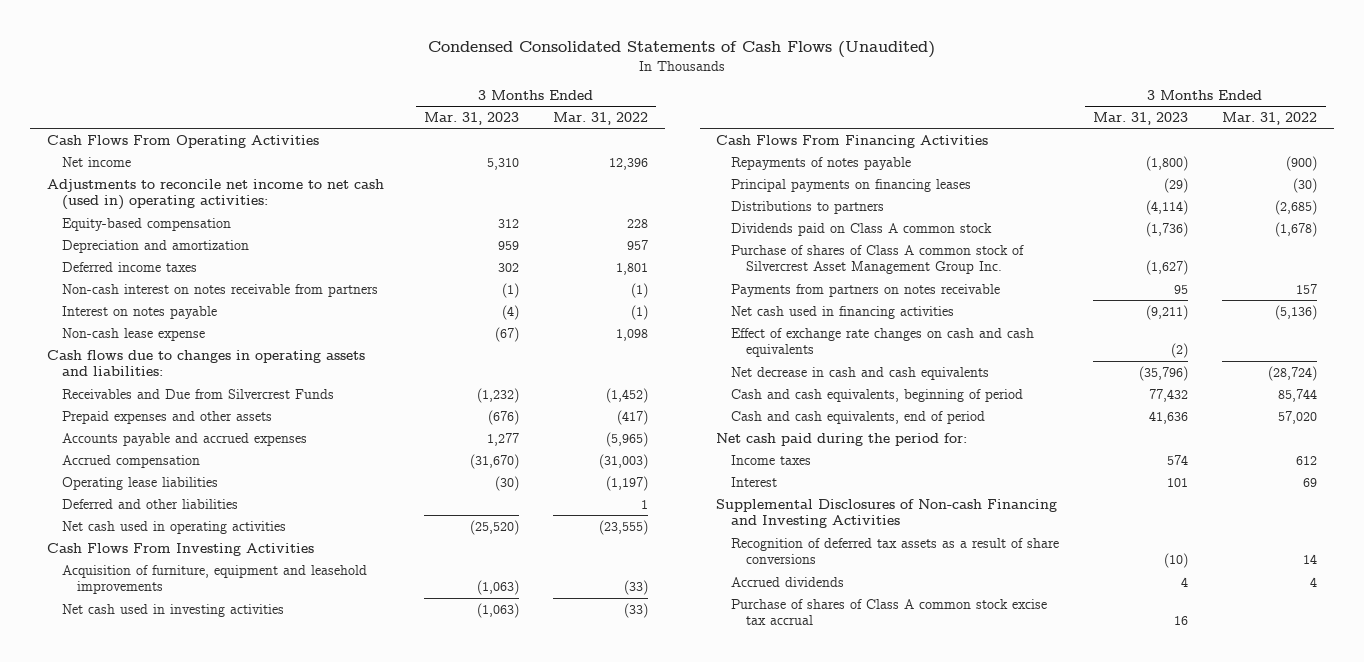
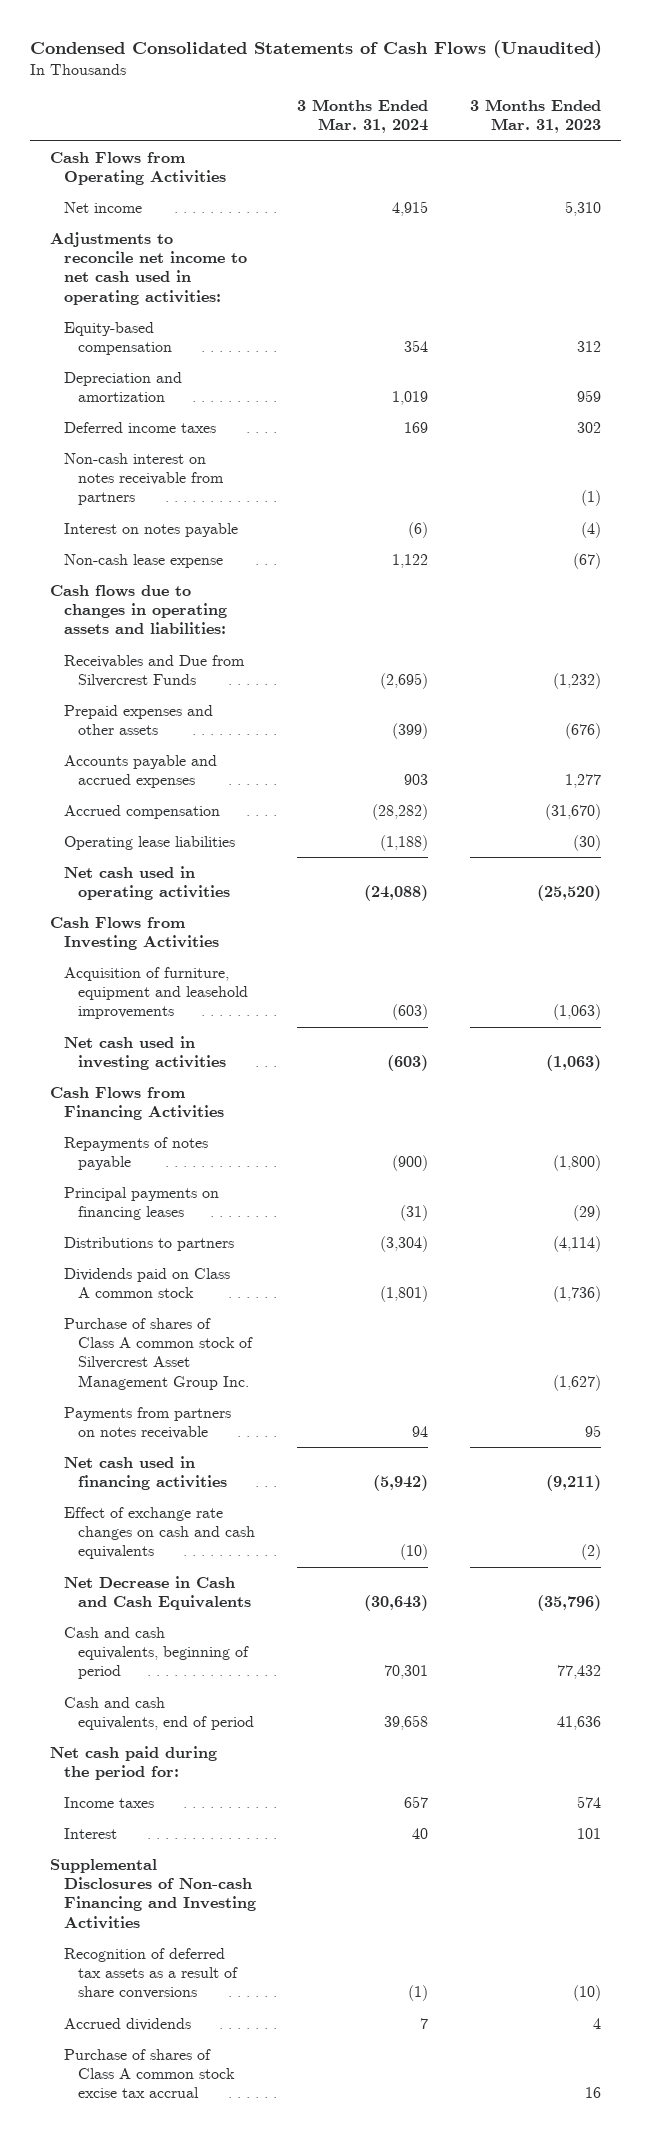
[552,112,648,126] Mar. 31, 2022 -> none
none -> [297,99,429,134] 3 Months Ended Mar. 31, 2024
[47,134,320,148] Cash Flows From Operating Activities -> [50,151,227,186] Cash Flows from Operating Activities
[47,178,385,211] Adjustments to reconcile net income to net cash (used in) operating activities: -> [50,231,248,305] Adjustments to reconcile net income to net cash used in operating activities:
[62,498,239,509] Deferred and other liabilities -> none
[47,542,315,556] Cash Flows From Investing Activities -> [50,916,220,951] Cash Flows from Investing Activities
[716,134,989,148] Cash Flows From Financing Activities -> [50,1086,225,1121] Cash Flows from Financing Activities
[731,366,990,380] Net decrease in cash and cash equivalents -> [64,1575,252,1611] Net Decrease in Cash and Cash Equivalents

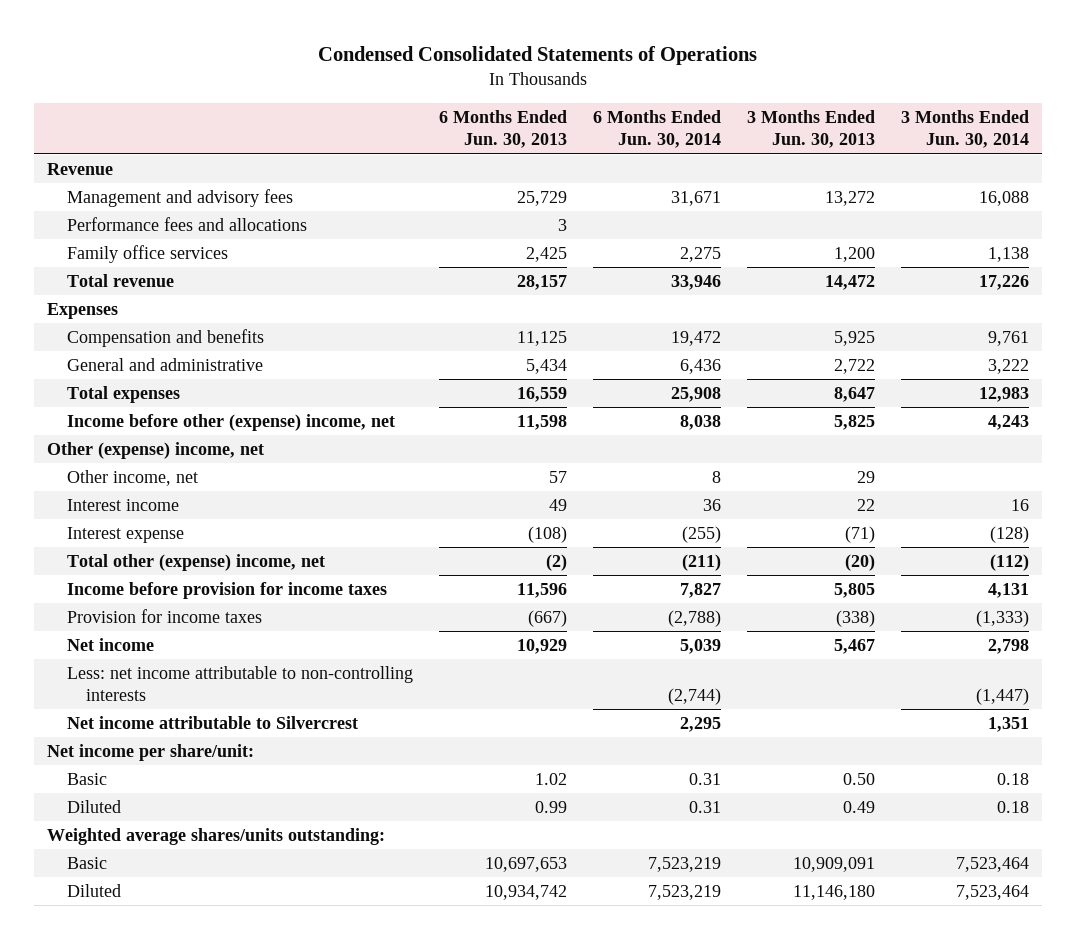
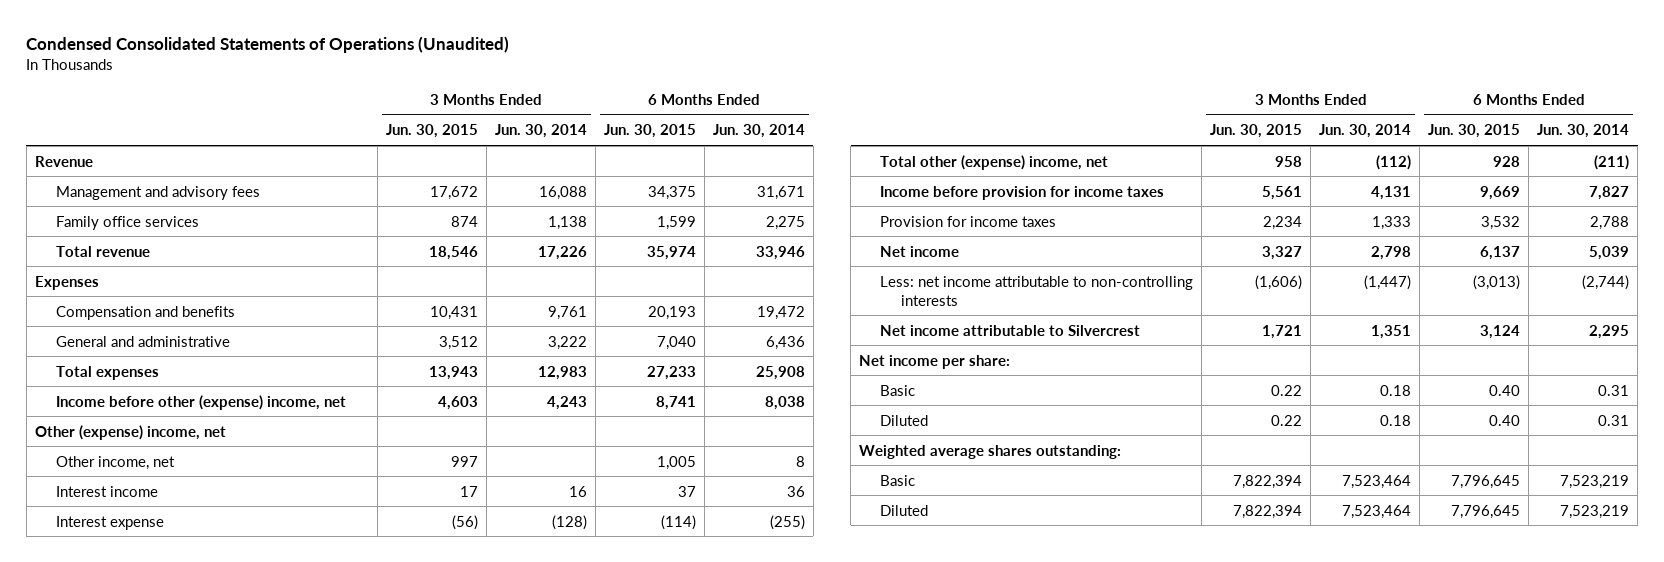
[317,46,757,66] Condensed Consolidated Statements of Operations -> [26,35,510,53] Condensed Consolidated Statements of Operations (Unaudited)
[438,110,567,149] 6 Months Ended Jun. 30, 2013 -> none
[746,110,875,149] 3 Months Ended Jun. 30, 2013 -> none
none -> [385,124,478,139] Jun. 30, 2015
none -> [603,124,696,139] Jun. 30, 2015
[66,216,307,231] Performance fees and allocations -> none
[667,609,721,627] (2,788) -> [1590,215,1630,230] 2,788
[975,609,1029,627] (1,333) -> [1372,215,1412,230] 1,333
[46,743,254,761] Net income per share/unit: -> [859,354,1011,369] Net income per share:
[46,827,385,845] Weighted average shares/units outstanding: -> [859,444,1122,459] Weighted average shares outstanding:

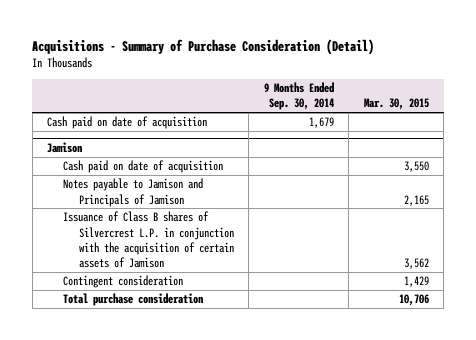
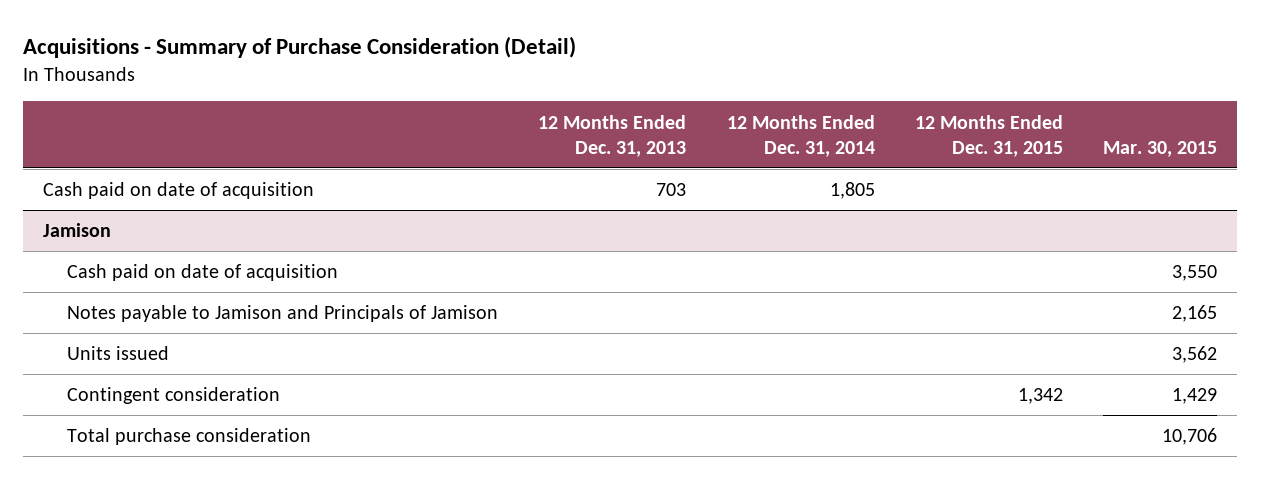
[263,82,334,111] 9 Months Ended Sep. 30, 2014 -> none
none -> [538,114,687,157] 12 Months Ended Dec. 31, 2013
none -> [726,114,875,157] 12 Months Ended Dec. 31, 2014
none -> [914,114,1063,157] 12 Months Ended Dec. 31, 2015
[62,211,234,269] Issuance of Class B shares of Silvercrest L.P. in conjunction with the acquisition of certain assets of Jamison -> [66,346,169,361] Units issued

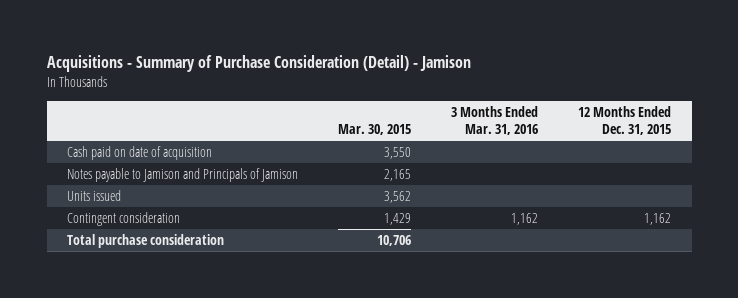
[23,36,577,59] Acquisitions - Summary of Purchase Consideration (Detail) -> [46,55,471,73] Acquisitions - Summary of Purchase Consideration (Detail) - Jamison
[538,114,687,157] 12 Months Ended Dec. 31, 2013 -> none
[726,114,875,157] 12 Months Ended Dec. 31, 2014 -> none
none -> [451,106,539,135] 3 Months Ended Mar. 31, 2016
[43,182,315,200] Cash paid on date of acquisition -> none
[43,223,112,238] Jamison -> none
[1017,388,1063,405] 1,342 -> [644,213,672,226] 1,162

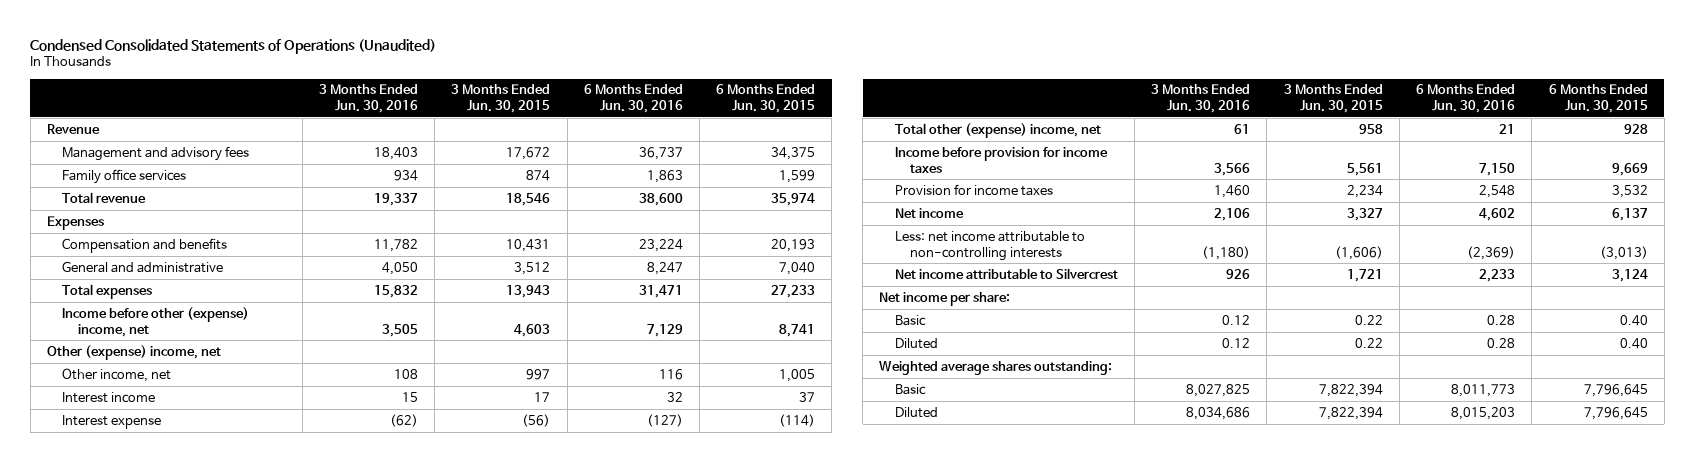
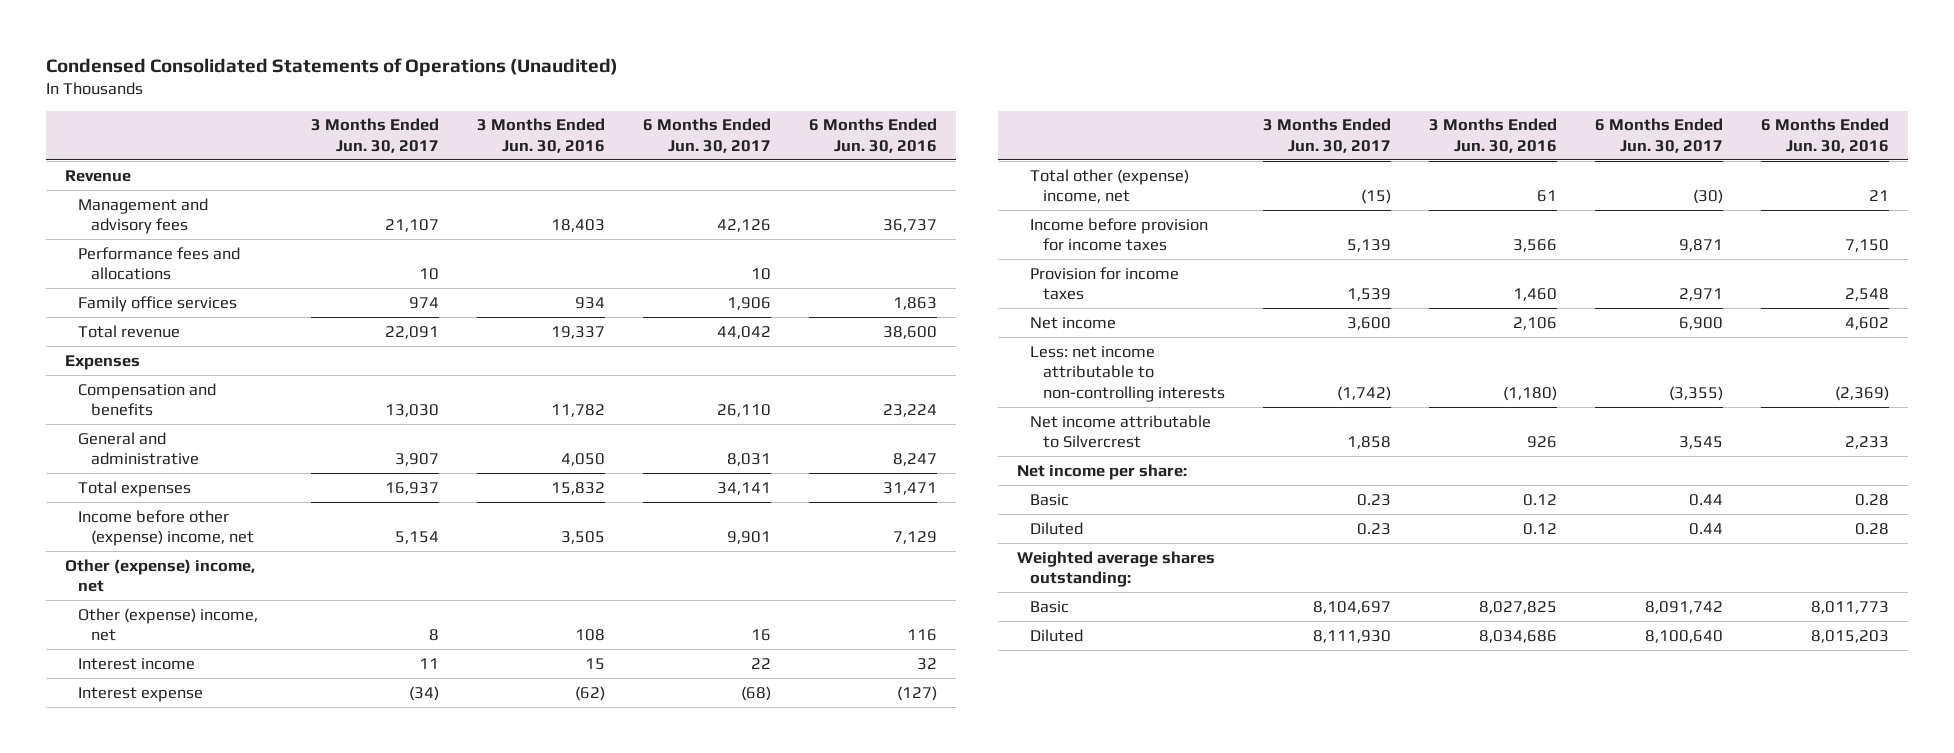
[451,84,551,114] 3 Months Ended Jun. 30, 2015 -> none
[716,84,816,114] 6 Months Ended Jun. 30, 2015 -> none
none -> [311,118,440,153] 3 Months Ended Jun. 30, 2017
none -> [643,118,772,153] 6 Months Ended Jun. 30, 2017
none -> [78,246,241,281] Performance fees and allocations
[62,367,172,382] Other income, net -> [78,607,259,642] Other (expense) income, net

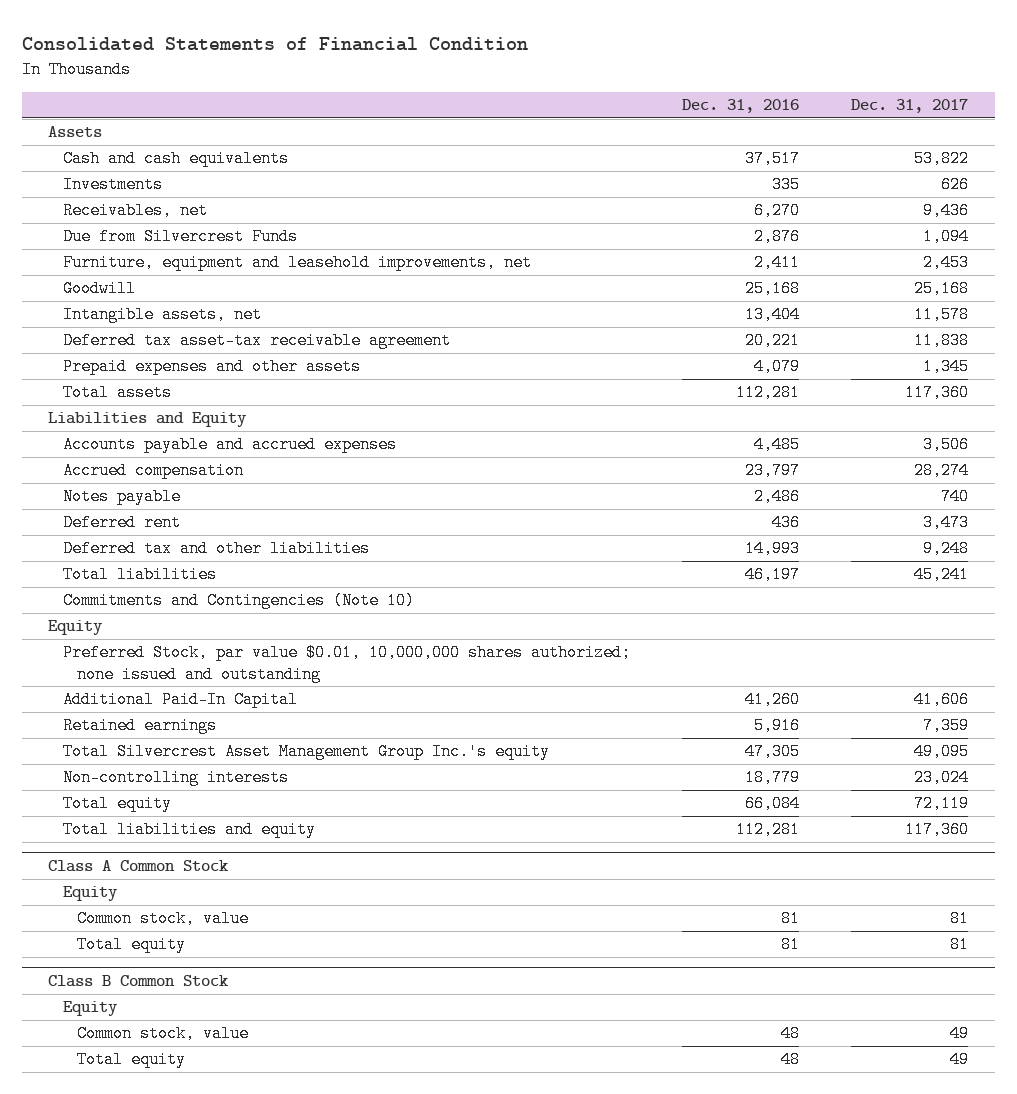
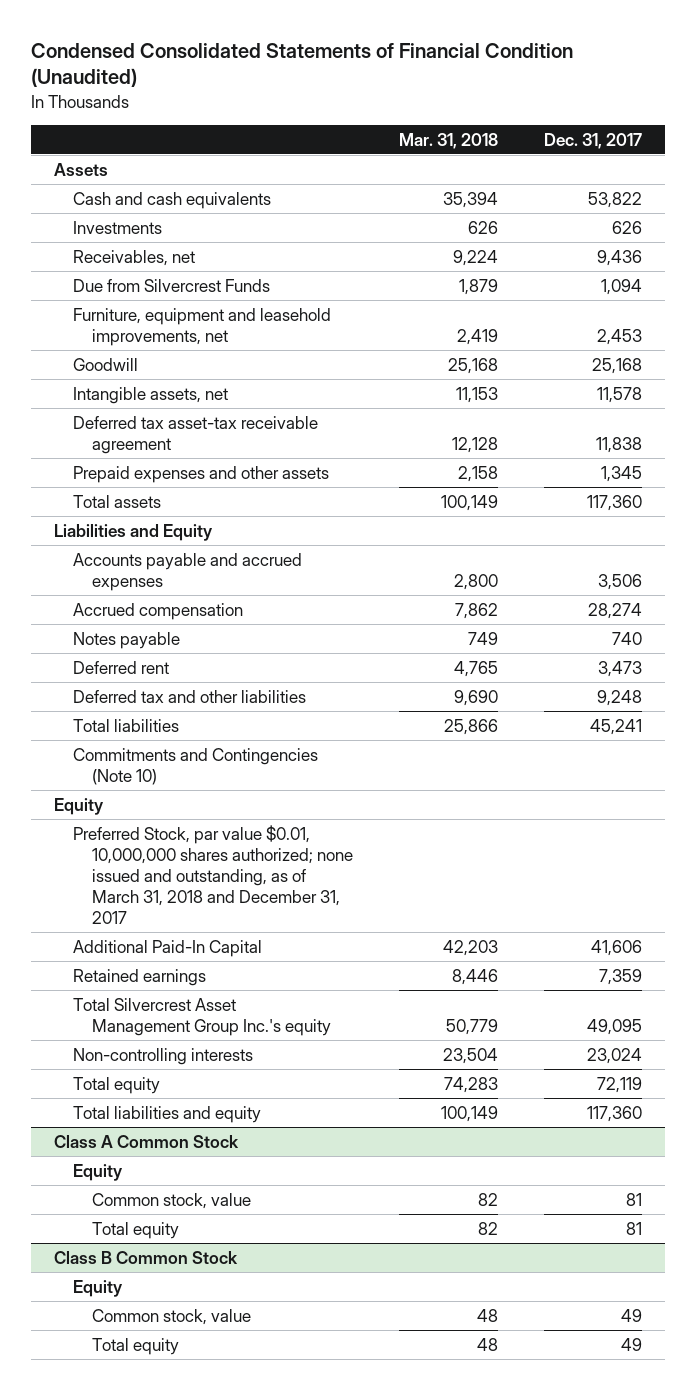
[22,37,529,52] Consolidated Statements of Financial Condition -> [30,42,573,88] Condensed Consolidated Statements of Financial Condition (Unaudited)
[682,99,800,114] Dec. 31, 2016 -> none
none -> [399,132,499,149] Mar. 31, 2018
[62,644,631,683] Preferred Stock, par value $0.01, 10,000,000 shares authorized; none issued and outstanding -> [72,824,353,925] Preferred Stock, par value $0.01, 10,000,000 shares authorized; none issued and outstanding, as of March 31, 2018 and December 31, 2017

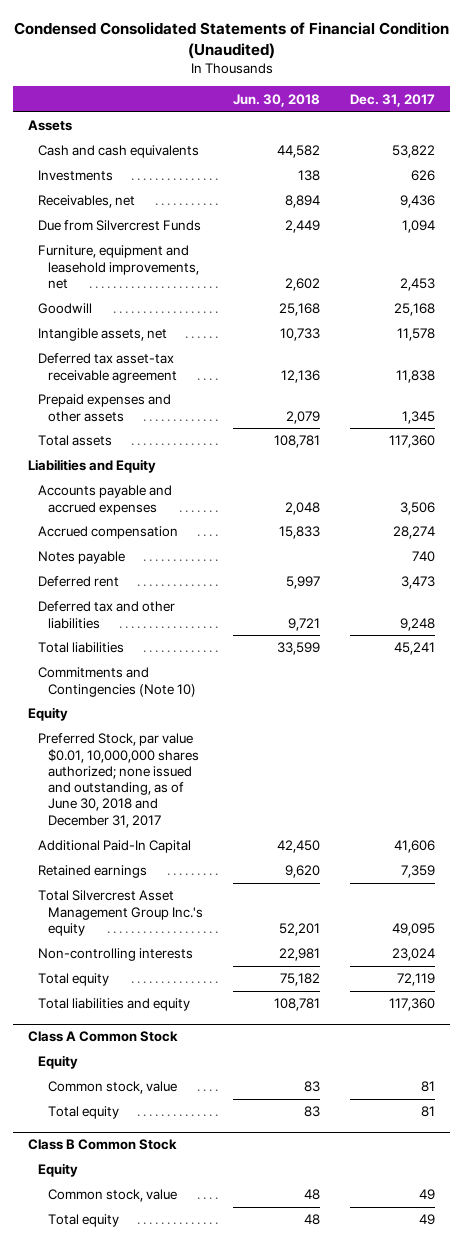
[399,132,499,149] Mar. 31, 2018 -> none
none -> [233,93,321,107] Jun. 30, 2018
[72,824,353,925] Preferred Stock, par value $0.01, 10,000,000 shares authorized; none issued and outstanding, as of March 31, 2018 and December 31, 2017 -> [38,733,200,828] Preferred Stock, par value $0.01, 10,000,000 shares authorized; none issued and outstanding, as of June 30, 2018 and December 31, 2017

